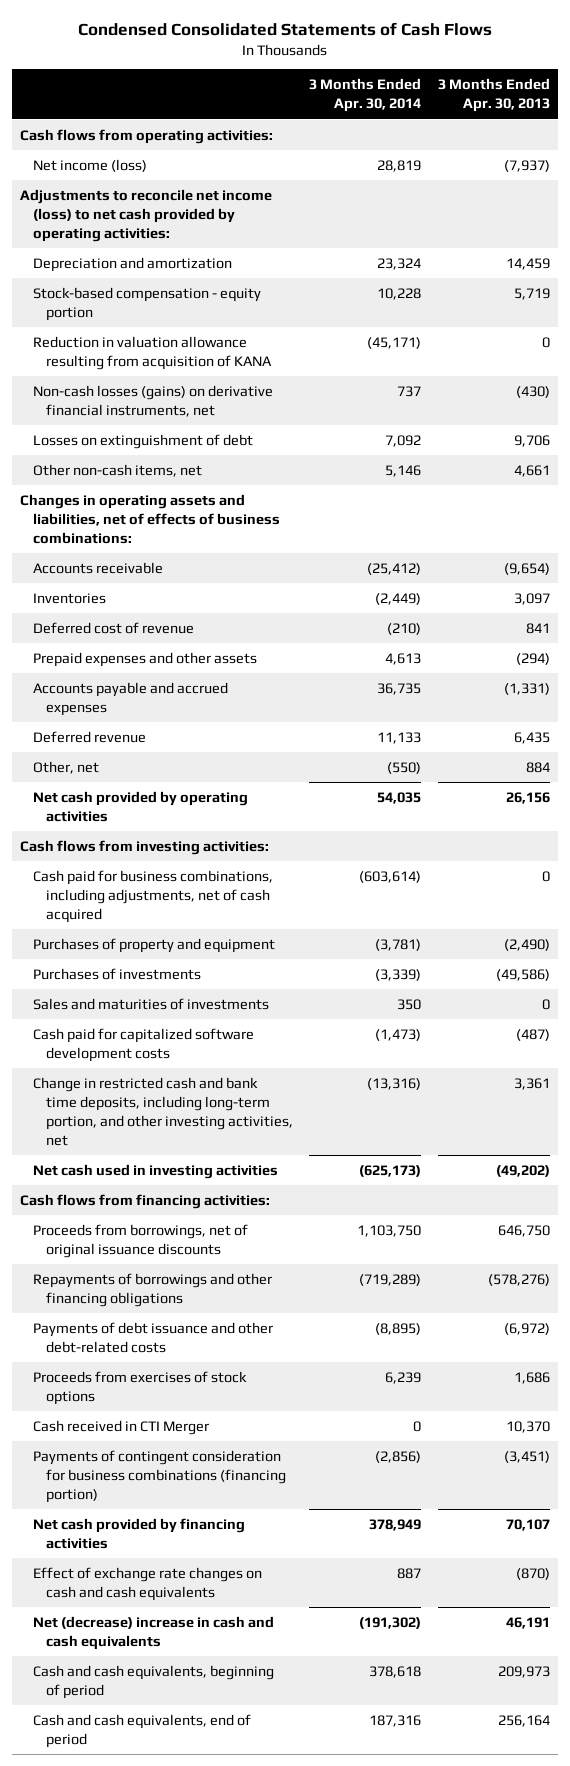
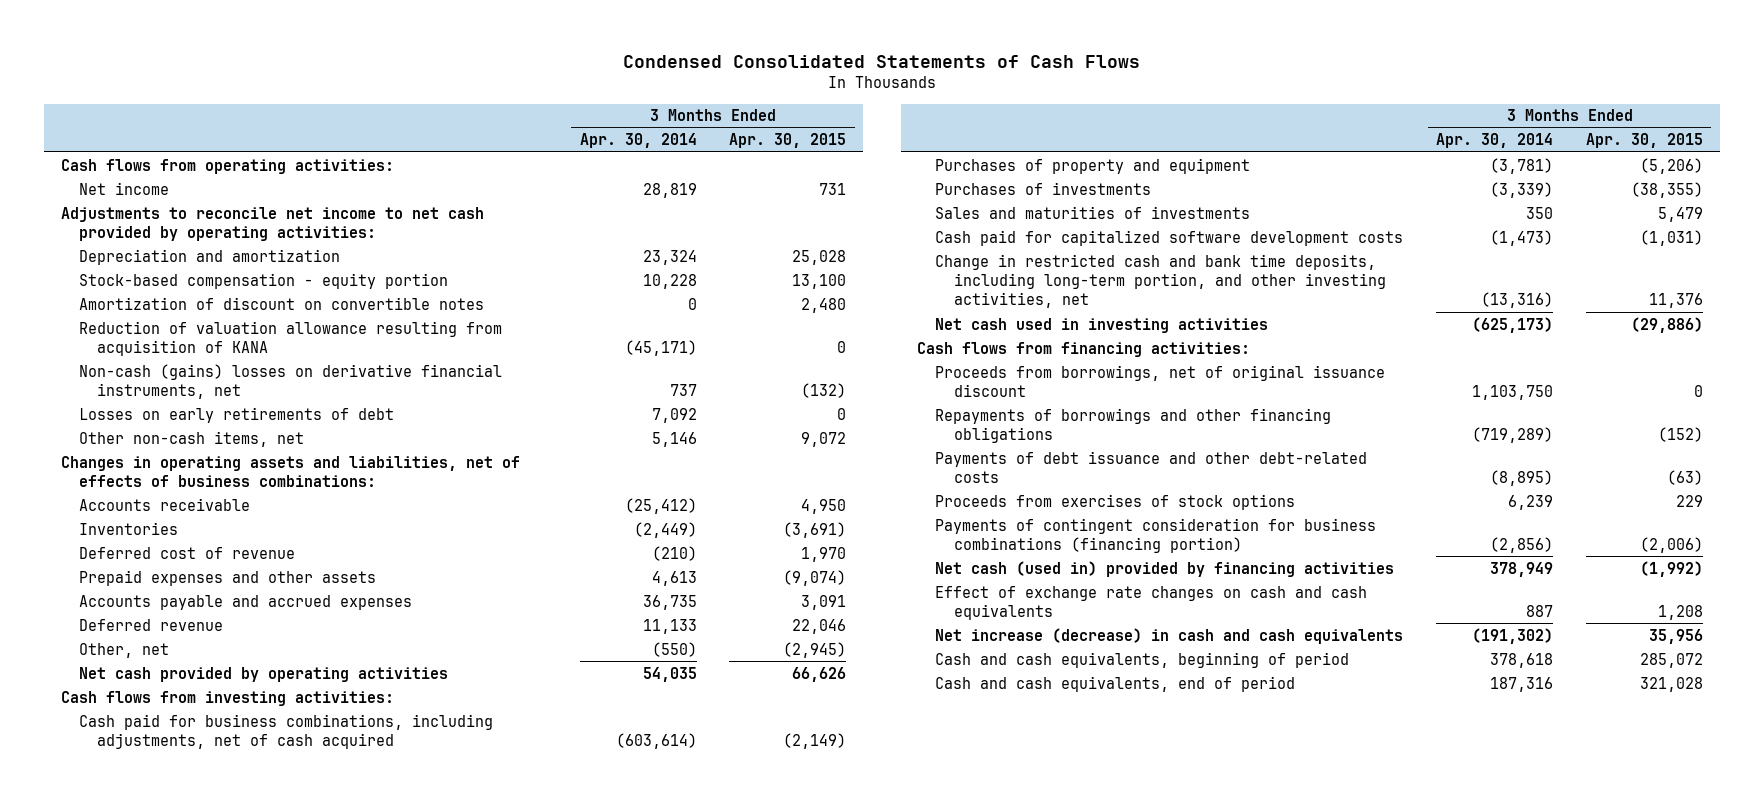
[437,78,550,113] 3 Months Ended Apr. 30, 2013 -> none
none -> [729,133,847,149] Apr. 30, 2015
[32,159,147,173] Net income (loss) -> [78,181,169,195] Net income
[20,189,273,243] Adjustments to reconcile net income (loss) to net cash provided by operating activities: -> [60,206,484,241] Adjustments to reconcile net income to net cash provided by operating activities:
none -> [78,296,484,310] Amortization of discount on convertible notes
[32,336,272,371] Reduction in valuation allowance resulting from acquisition of KANA -> [78,320,502,356] Reduction of valuation allowance resulting from acquisition of KANA
[32,385,273,418] Non-cash losses (gains) on derivative financial instruments, net -> [78,363,502,399] Non-cash (gains) losses on derivative financial instruments, net
[32,434,253,450] Losses on extinguishment of debt -> [78,406,394,423] Losses on early retirements of debt
[32,1224,248,1259] Proceeds from borrowings, net of original issuance discounts -> [935,364,1386,397] Proceeds from borrowings, net of original issuance discount
[32,1420,209,1436] Cash received in CTI Merger -> none
[32,1518,245,1550] Net cash provided by financing activities -> [935,560,1395,577] Net cash (used in) provided by financing activities
[32,1616,274,1651] Net (decrease) increase in cash and cash equivalents -> [935,627,1404,644] Net increase (decrease) in cash and cash equivalents

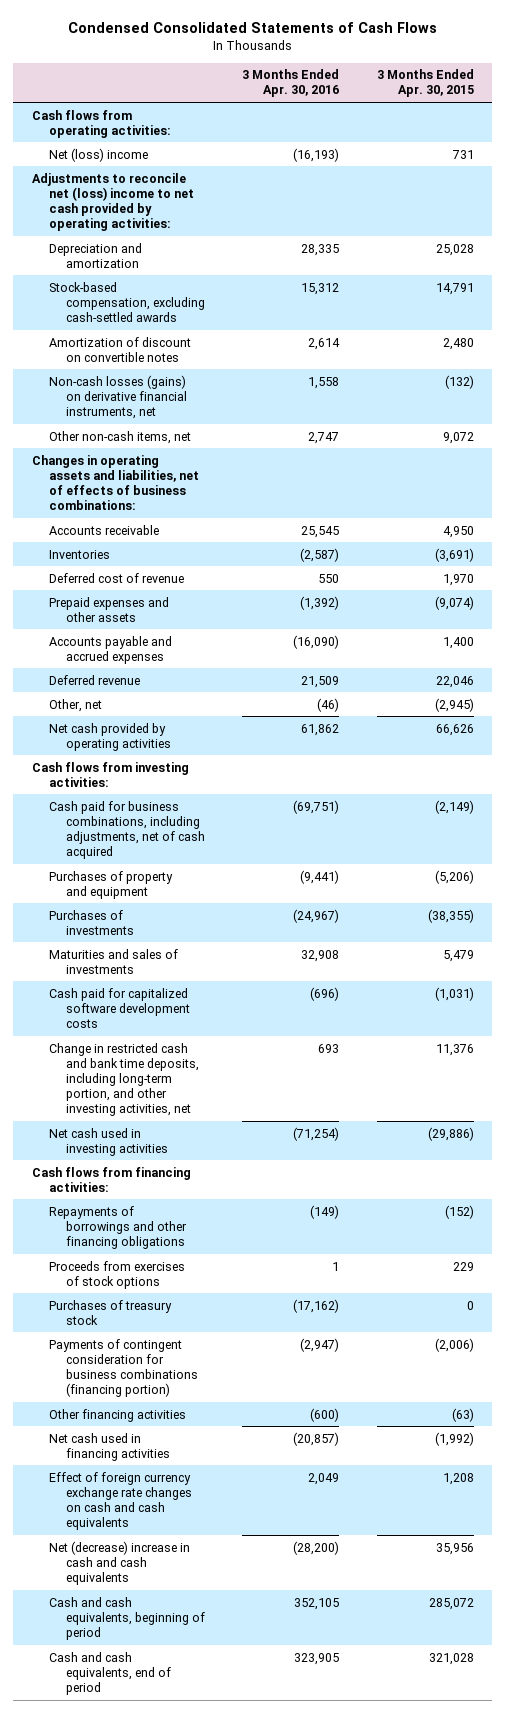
[579,133,697,149] Apr. 30, 2014 -> none
none -> [242,69,340,98] 3 Months Ended Apr. 30, 2016
[78,181,169,195] Net income -> [48,147,148,162] Net (loss) income
[60,206,484,241] Adjustments to reconcile net income to net cash provided by operating activities: -> [31,172,194,231] Adjustments to reconcile net (loss) income to net cash provided by operating activities:
[78,272,448,289] Stock-based compensation - equity portion -> [48,281,205,322] Stock-based compensation, excluding cash-settled awards
[792,273,847,289] 13,100 -> [435,282,474,295] 14,791
[78,320,502,356] Reduction of valuation allowance resulting from acquisition of KANA -> none
[78,406,394,423] Losses on early retirements of debt -> none
[78,363,502,399] Non-cash (gains) losses on derivative financial instruments, net -> [48,374,187,419] Non-cash losses (gains) on derivative financial instruments, net
[801,594,847,610] 3,091 -> [442,636,474,649] 1,400
[935,205,1251,219] Sales and maturities of investments -> [48,948,178,974] Maturities and sales of investments
[935,364,1386,397] Proceeds from borrowings, net of original issuance discount -> none
[935,450,1368,483] Payments of debt issuance and other debt-related costs -> none
none -> [48,1299,172,1325] Purchases of treasury stock
none -> [48,1408,186,1422] Other financing activities
[935,560,1395,577] Net cash (used in) provided by financing activities -> [48,1432,170,1461] Net cash used in financing activities
[935,585,1368,620] Effect of exchange rate changes on cash and cash equivalents -> [48,1471,192,1530] Effect of foreign currency exchange rate changes on cash and cash equivalents
[935,627,1404,644] Net increase (decrease) in cash and cash equivalents -> [48,1540,190,1585] Net (decrease) increase in cash and cash equivalents

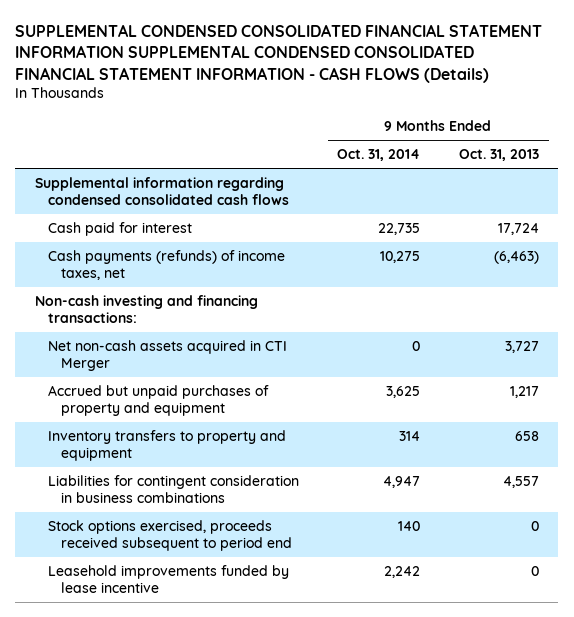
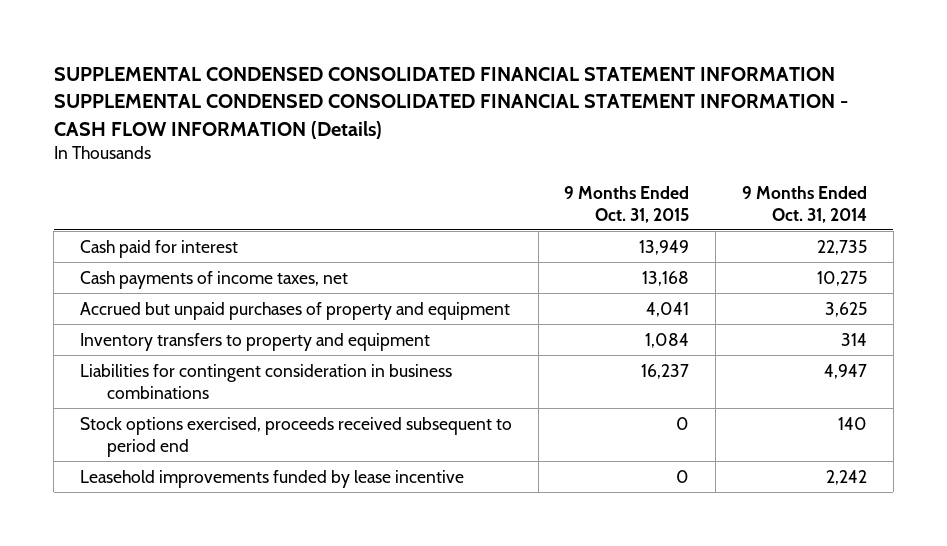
[15,23,543,83] SUPPLEMENTAL CONDENSED CONSOLIDATED FINANCIAL STATEMENT INFORMATION SUPPLEMENTAL CONDENSED CONSOLIDATED FINANCIAL STATEMENT INFORMATION - CASH FLOWS (Details) -> [53,66,848,139] SUPPLEMENTAL CONDENSED CONSOLIDATED FINANCIAL STATEMENT INFORMATION SUPPLEMENTAL CONDENSED CONSOLIDATED FINANCIAL STATEMENT INFORMATION - CASH FLOW INFORMATION (Details)
[458,148,539,161] Oct. 31, 2013 -> none
none -> [564,185,690,223] 9 Months Ended Oct. 31, 2015
[34,176,289,206] Supplemental information regarding condensed consolidated cash flows -> none
[34,294,258,324] Non-cash investing and financing transactions: -> none
[47,339,287,372] Net non-cash assets acquired in CTI Merger -> none
[47,249,285,281] Cash payments (refunds) of income taxes, net -> [79,270,348,289] Cash payments of income taxes, net

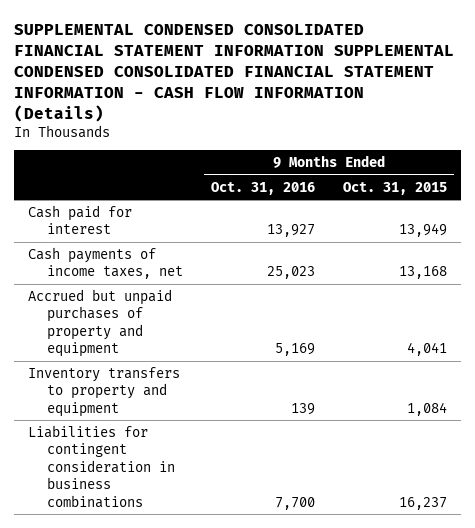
[741,185,867,223] 9 Months Ended Oct. 31, 2014 -> none
none -> [211,181,316,195] Oct. 31, 2016
[79,416,512,457] Stock options exercised, proceeds received subsequent to period end -> none
[79,469,464,488] Leasehold improvements funded by lease incentive -> none

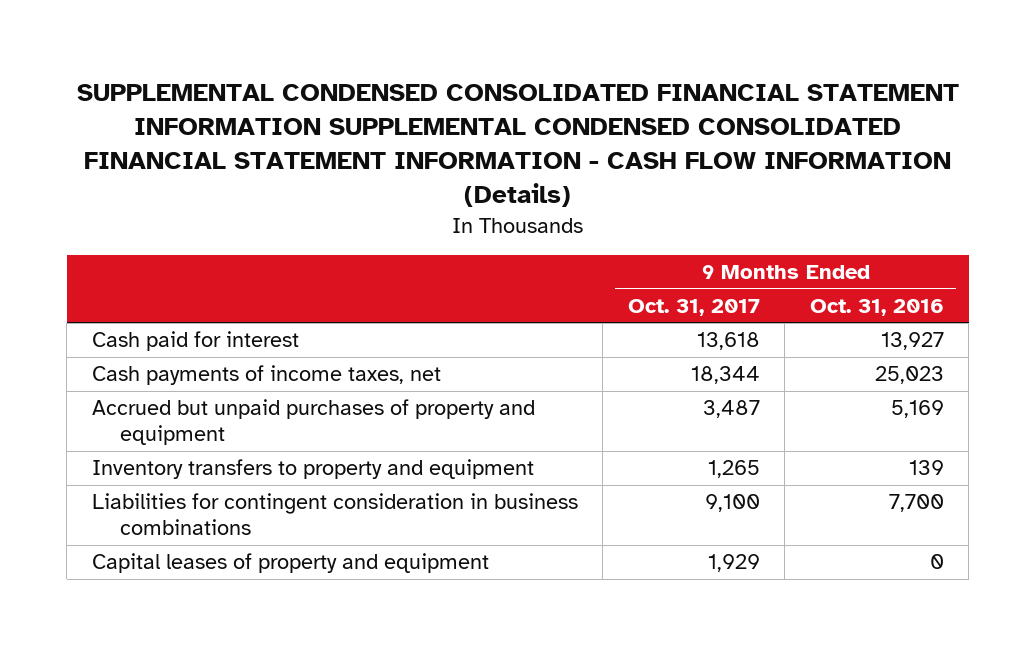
[342,181,447,195] Oct. 31, 2015 -> none
none -> [627,298,760,316] Oct. 31, 2017
none -> [91,553,489,574] Capital leases of property and equipment

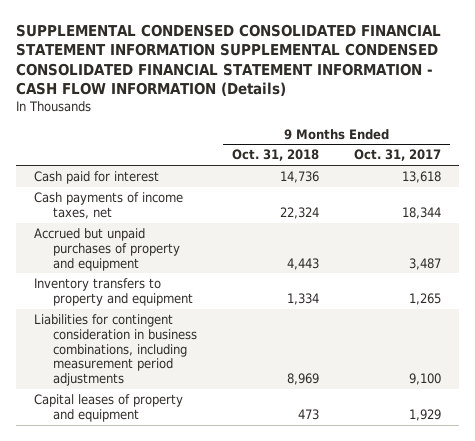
[809,298,944,316] Oct. 31, 2016 -> none
none -> [232,149,320,162] Oct. 31, 2018
[91,493,578,536] Liabilities for contingent consideration in business combinations -> [33,313,197,387] Liabilities for contingent consideration in business combinations, including measurement period adjustments

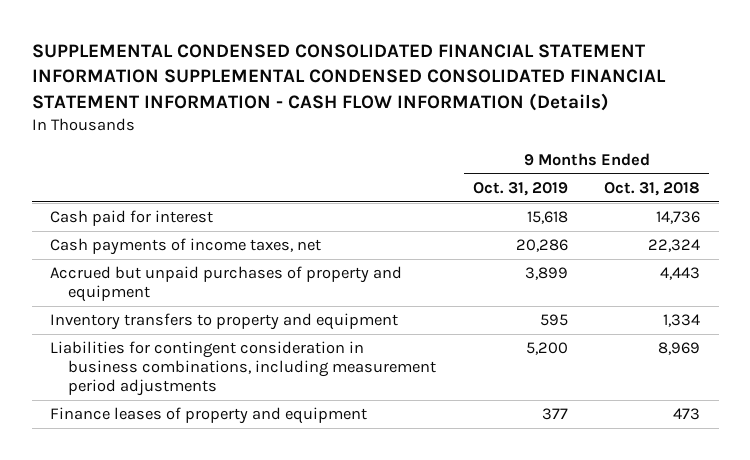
[354,149,442,162] Oct. 31, 2017 -> none
none -> [472,181,568,196] Oct. 31, 2019
[33,393,183,422] Capital leases of property and equipment -> [49,407,367,425] Finance leases of property and equipment

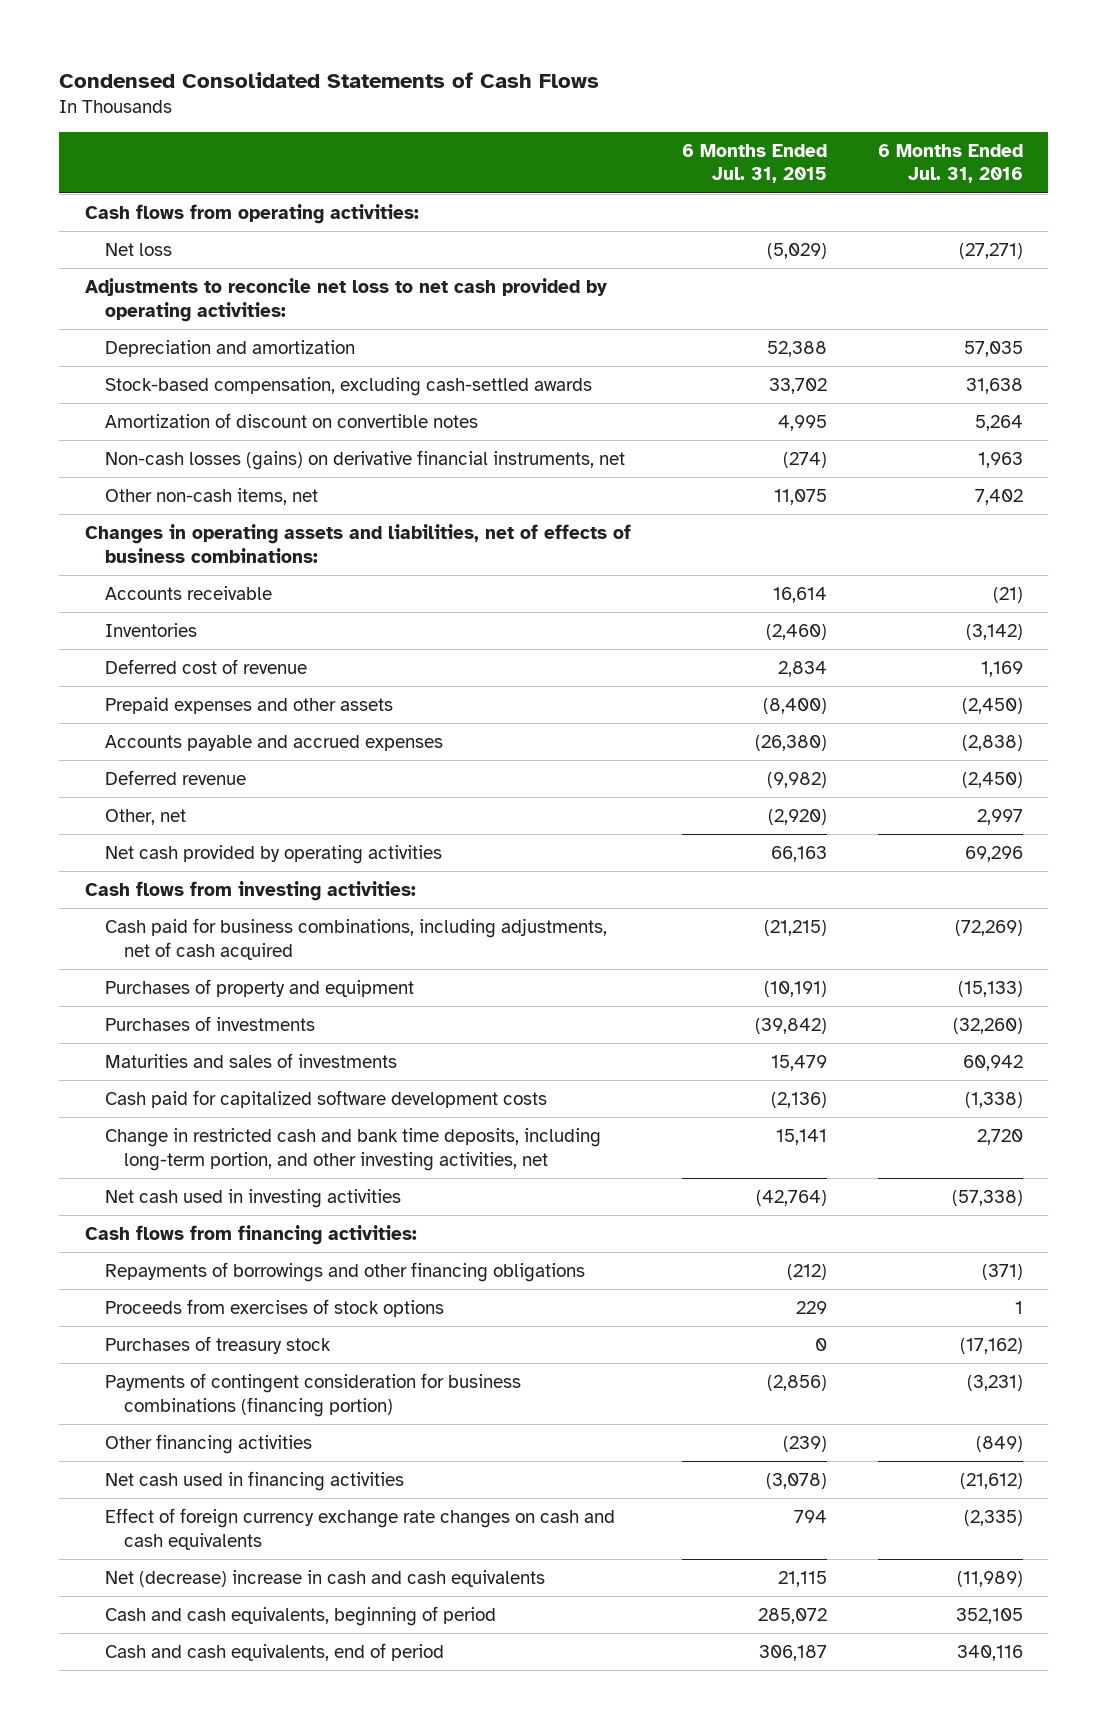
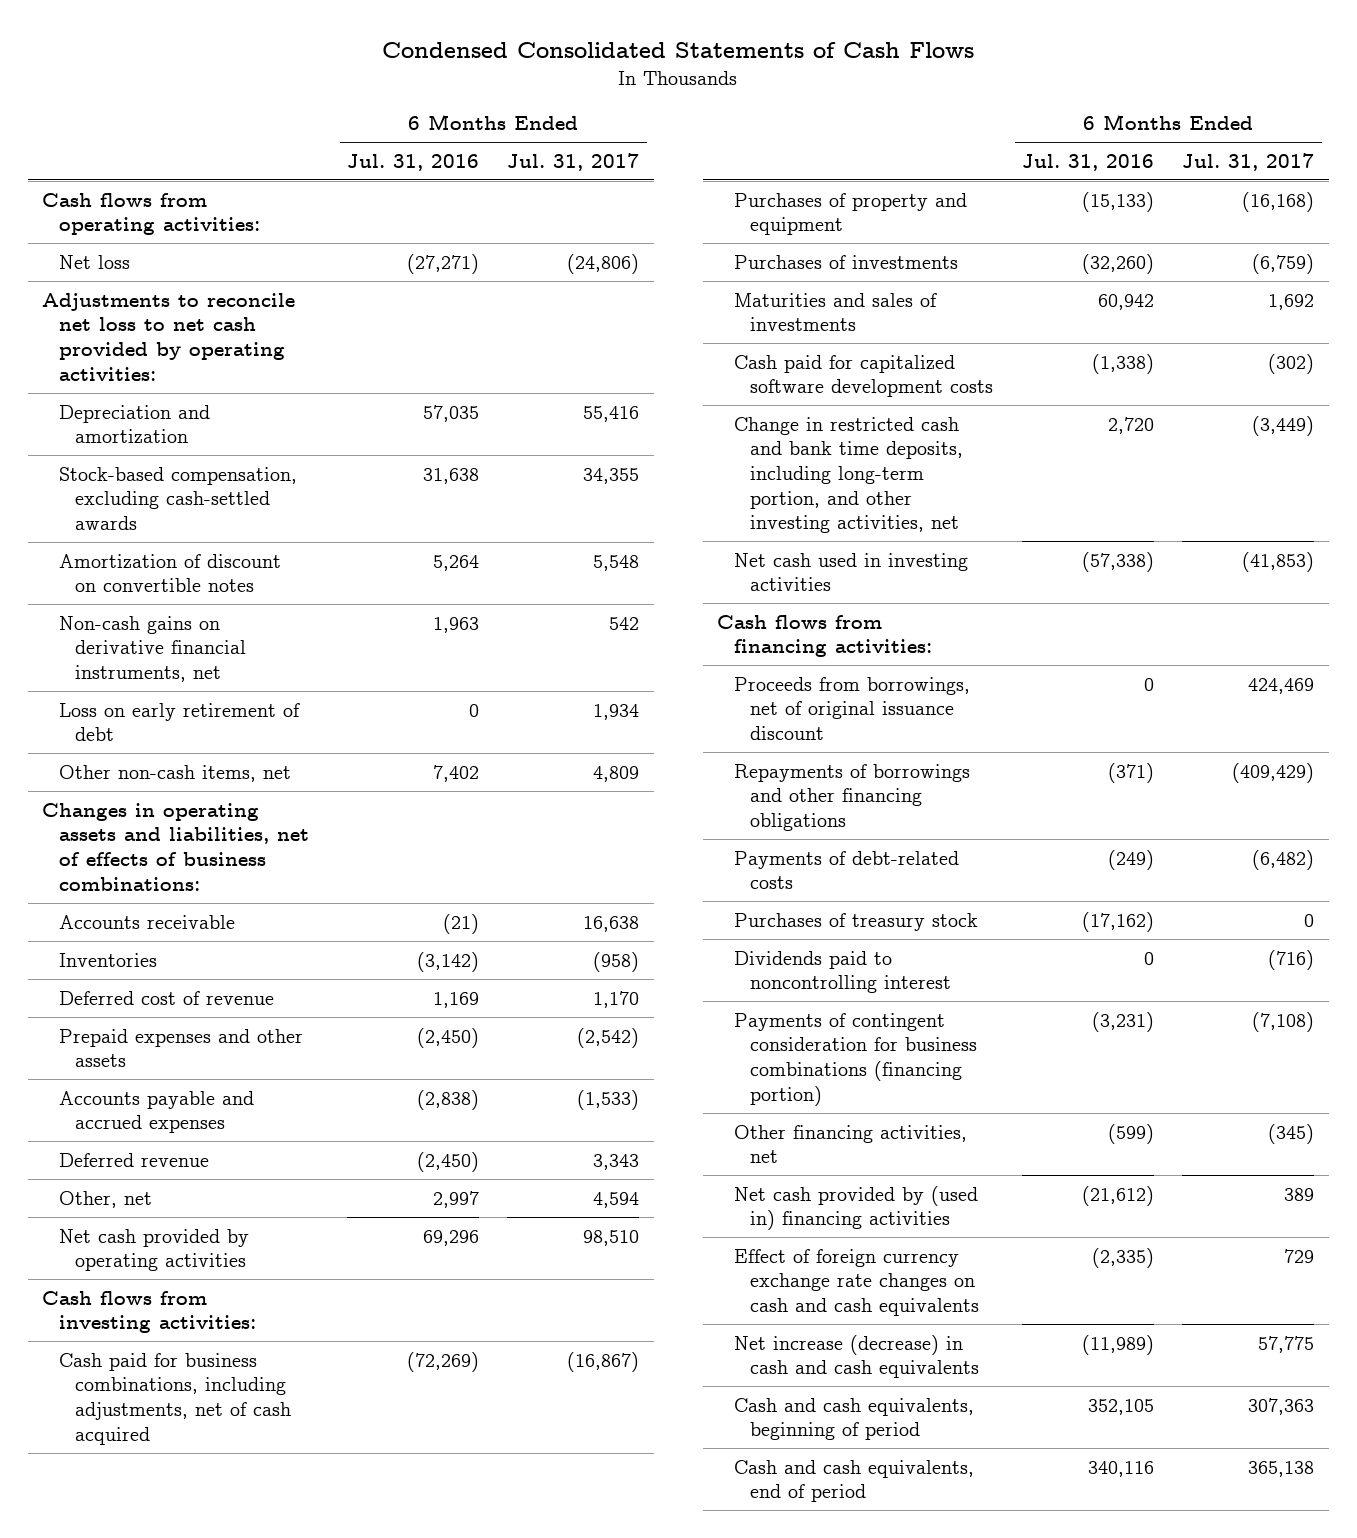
[681,143,827,184] 6 Months Ended Jul. 31, 2015 -> none
none -> [507,152,640,171] Jul. 31, 2017
[104,450,625,471] Non-cash losses (gains) on derivative financial instruments, net -> [58,615,247,682] Non-cash gains on derivative financial instruments, net
none -> [58,702,300,742] Loss on early retirement of debt
none -> [733,676,970,740] Proceeds from borrowings, net of original issuance discount
[104,1299,444,1318] Proceeds from exercises of stock options -> none
none -> [733,850,959,890] Payments of debt-related costs
none -> [733,950,952,994] Dividends paid to noncontrolling interest
[104,1434,312,1455] Other financing activities -> [733,1124,967,1164] Other financing activities, net
[975,1436,1023,1453] (849) -> [1107,1123,1154,1144] (599)
[104,1471,404,1492] Net cash used in financing activities -> [733,1185,978,1231] Net cash provided by (used in) financing activities
[104,1570,545,1588] Net (decrease) increase in cash and cash equivalents -> [733,1334,980,1379] Net increase (decrease) in cash and cash equivalents

